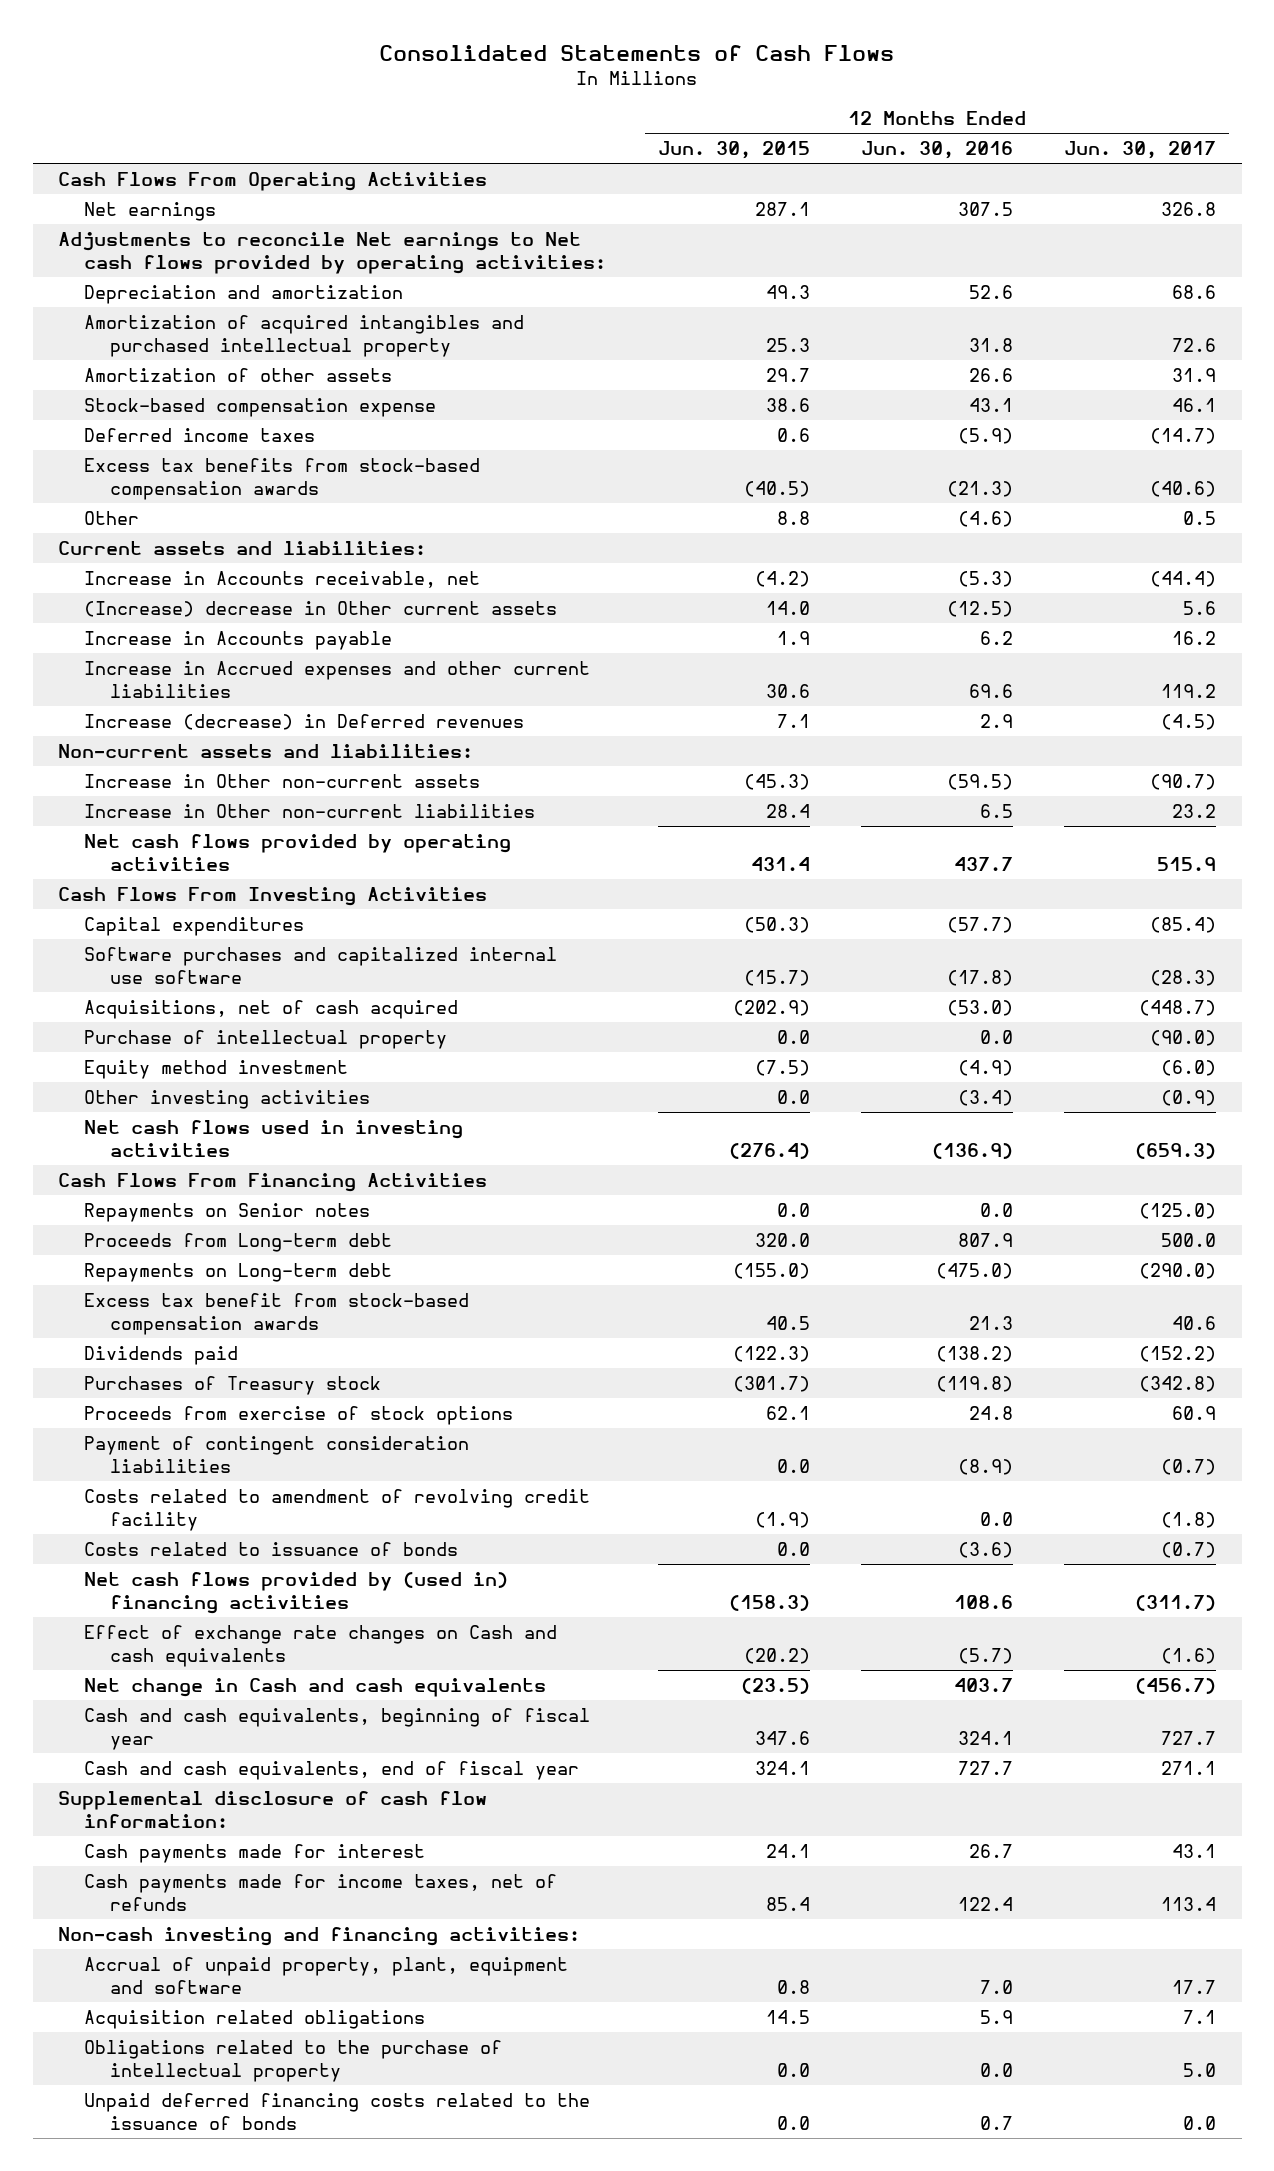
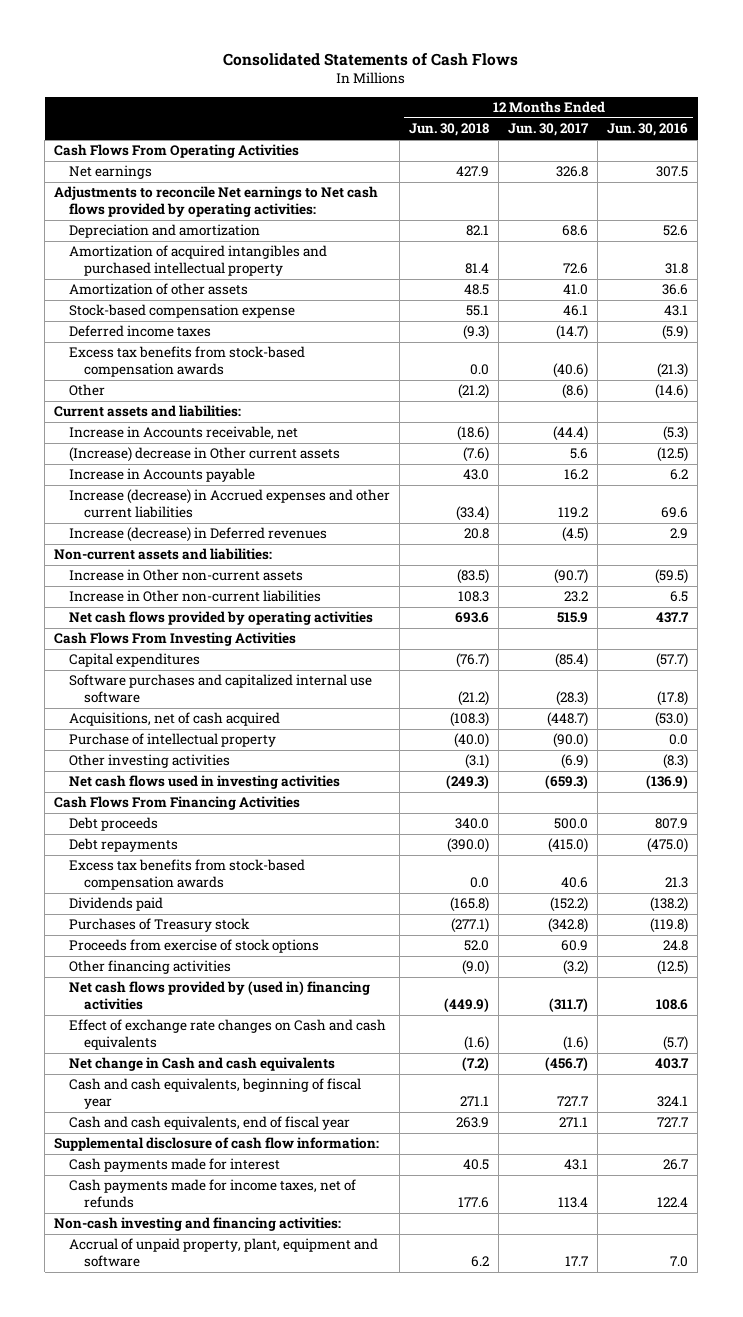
[657,140,810,159] Jun. 30, 2015 -> none
none -> [409,123,490,137] Jun. 30, 2018
[968,367,1013,382] 26.6 -> [662,284,689,296] 36.6
[1172,367,1217,382] 31.9 -> [563,284,589,296] 41.0
[957,510,1013,527] (4.6) -> [655,384,689,400] (14.6)
[1183,510,1217,525] 0.5 -> [562,384,589,400] (8.6)
[84,660,591,698] Increase in Accrued expenses and other current liabilities -> [68,489,390,519] Increase (decrease) in Accrued expenses and other current liabilities
[84,1059,349,1079] Equity method investment -> none
[957,1089,1013,1106] (3.4) -> [663,754,689,770] (8.3)
[1161,1089,1217,1106] (0.9) -> [561,754,589,770] (6.9)
[84,1202,371,1222] Repayments on Senior notes -> none
[84,1232,393,1252] Proceeds from Long-term debt -> [68,817,158,832] Debt proceeds
[84,1262,393,1282] Repayments on Long-term debt -> [68,838,178,853] Debt repayments
[1139,1262,1217,1279] (290.0) -> [548,838,589,854] (415.0)
[84,1292,470,1335] Excess tax benefit from stock-based compensation awards -> [68,859,305,891] Excess tax benefits from stock-based compensation awards
[84,1435,470,1473] Payment of contingent consideration liabilities -> none
[84,1488,591,1531] Costs related to amendment of revolving credit facility -> none
[84,1541,459,1556] Costs related to issuance of bonds -> none
none -> [68,960,231,975] Other financing activities
[84,2009,426,2029] Acquisition related obligations -> none
[84,2039,503,2082] Obligations related to the purchase of intellectual property -> none
[84,2092,591,2130] Unpaid deferred financing costs related to the issuance of bonds -> none

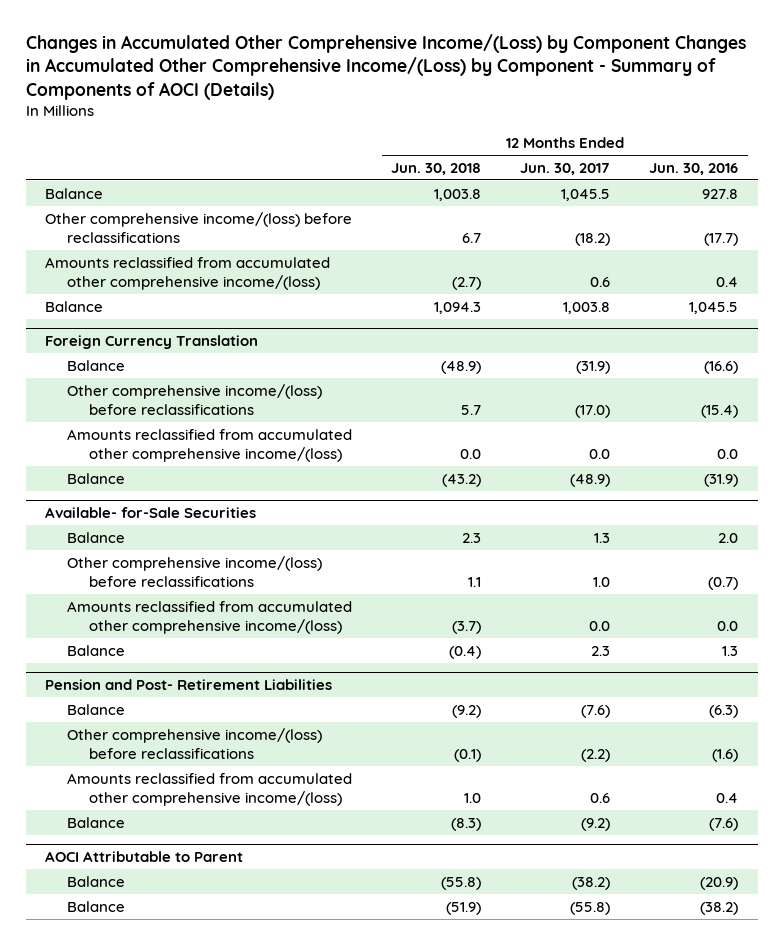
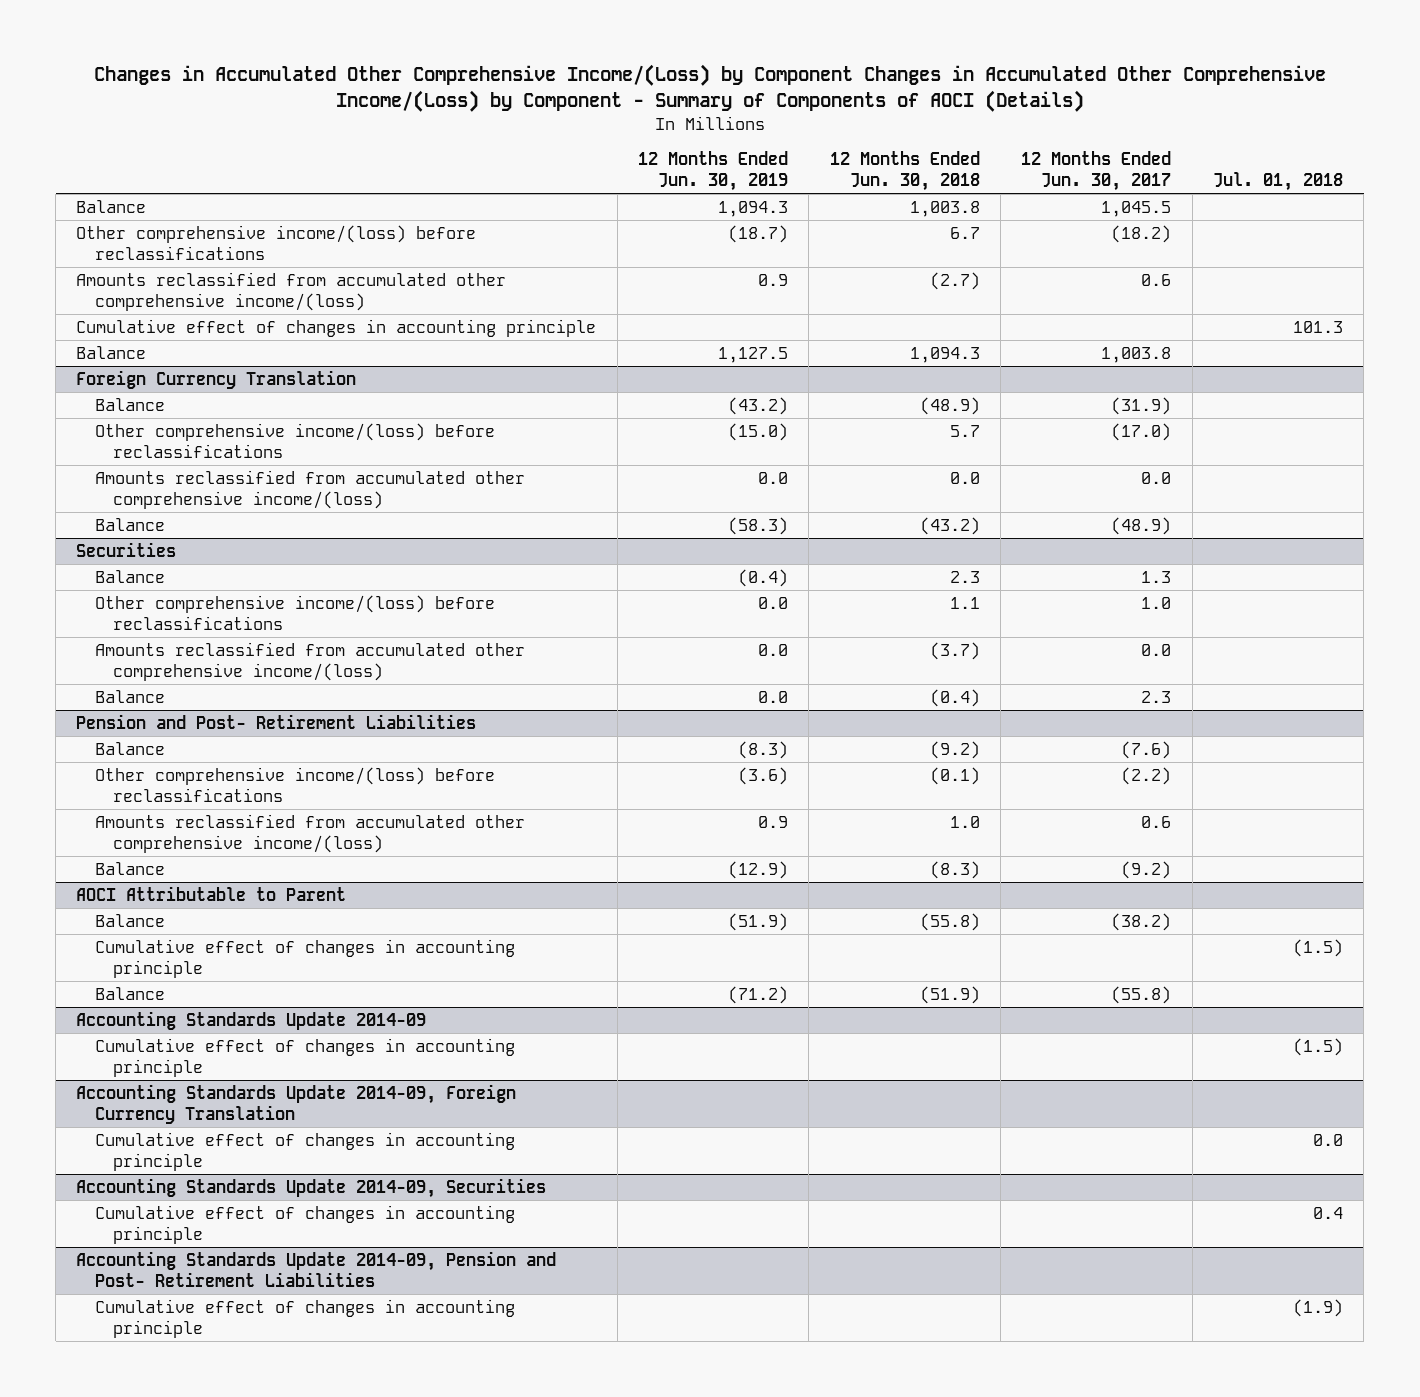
[649,162,739,175] Jun. 30, 2016 -> none
none -> [638,151,789,191] 12 Months Ended Jun. 30, 2019
none -> [1213,171,1344,191] Jul. 01, 2018
none -> [76,318,597,337] Cumulative effect of changes in accounting principle
[45,507,257,519] Available- for-Sale Securities -> [76,541,177,557] Securities
none -> [94,938,515,978] Cumulative effect of changes in accounting principle
none -> [76,1010,427,1030] Accounting Standards Update 2014-09
none -> [94,1037,515,1077] Cumulative effect of changes in accounting principle
none -> [76,1083,517,1124] Accounting Standards Update 2014-09, Foreign Currency Translation
none -> [94,1131,515,1171] Cumulative effect of changes in accounting principle
none -> [76,1177,547,1198] Accounting Standards Update 2014-09, Securities
none -> [94,1204,515,1244] Cumulative effect of changes in accounting principle
none -> [76,1250,557,1287] Accounting Standards Update 2014-09, Pension and Post- Retirement Liabilities
none -> [94,1298,515,1338] Cumulative effect of changes in accounting principle

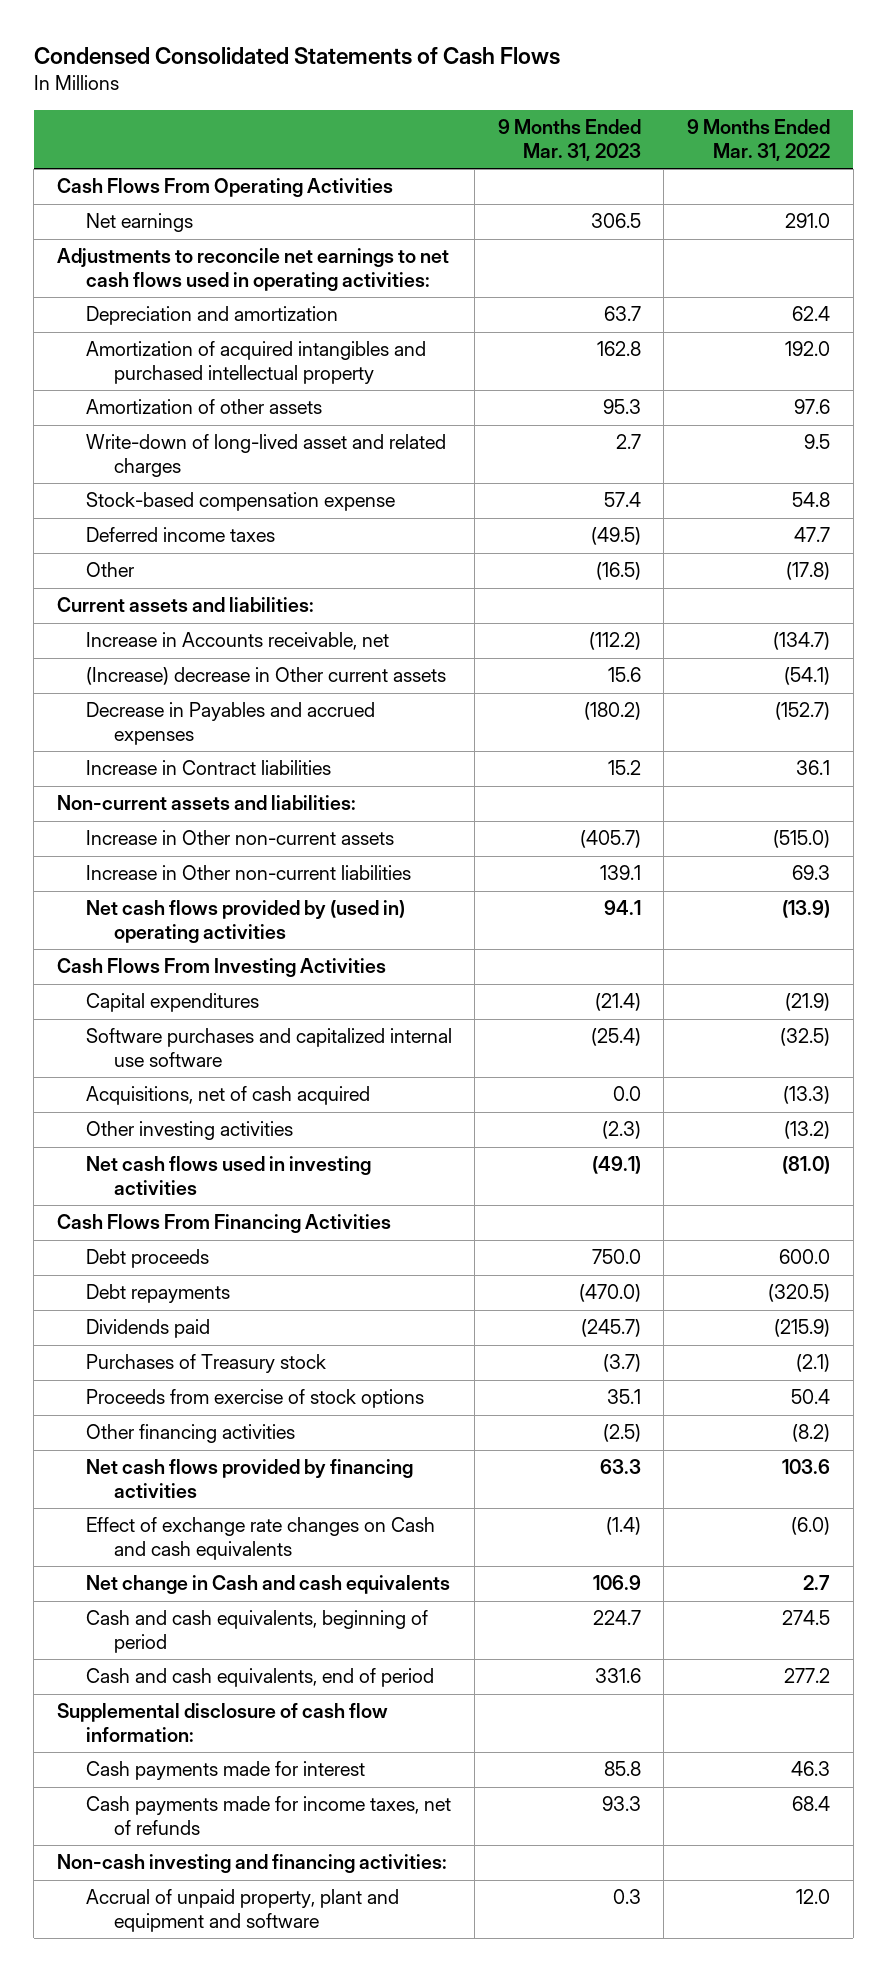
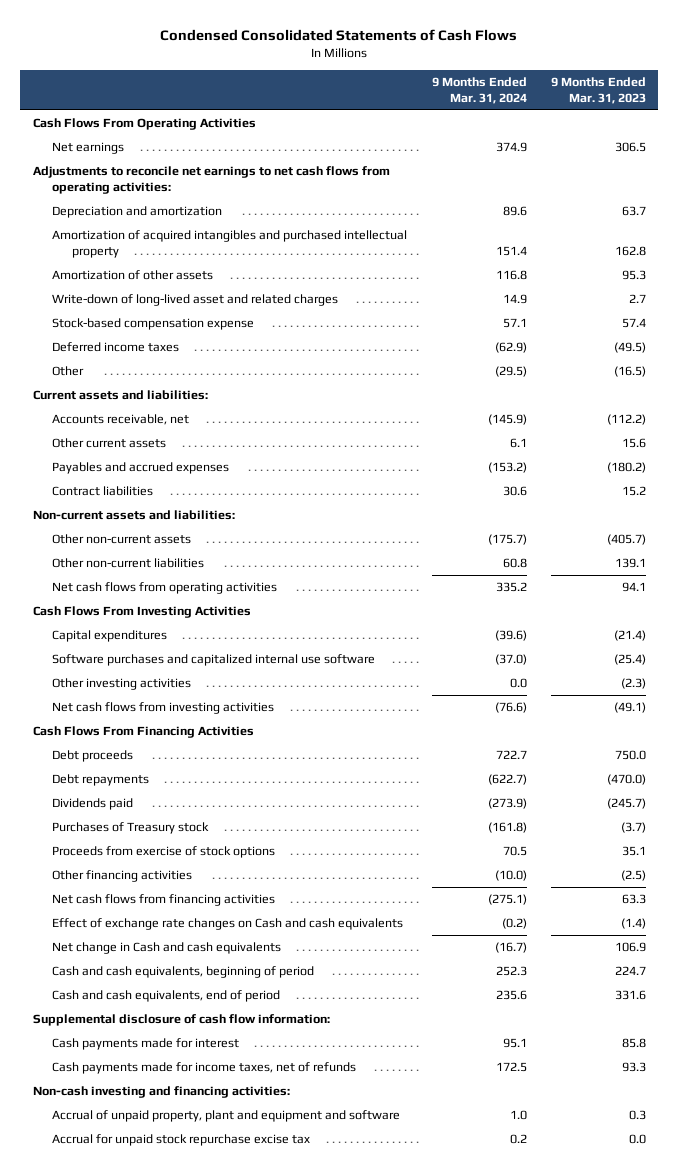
[687,118,831,161] 9 Months Ended Mar. 31, 2022 -> none
none -> [431,76,527,104] 9 Months Ended Mar. 31, 2024
[56,248,449,292] Adjustments to reconcile net earnings to net cash flows used in operating activities: -> [32,166,390,195] Adjustments to reconcile net earnings to net cash flows from operating activities:
[85,632,389,651] Increase in Accounts receivable, net -> [52,414,190,426] Accounts receivable, net
[85,667,446,686] (Increase) decrease in Other current assets -> [52,438,167,449] Other current assets
[85,702,375,746] Decrease in Payables and accrued expenses -> [52,462,230,475] Payables and accrued expenses
[85,760,331,776] Increase in Contract liabilities -> [52,486,154,497] Contract liabilities
[85,830,394,846] Increase in Other non-current assets -> [52,534,192,545] Other non-current assets
[85,865,411,881] Increase in Other non-current liabilities -> [52,558,205,569] Other non-current liabilities
[85,900,405,944] Net cash flows provided by (used in) operating activities -> [52,582,278,595] Net cash flows from operating activities
[85,1086,370,1106] Acquisitions, net of cash acquired -> none
[85,1156,371,1196] Net cash flows used in investing activities -> [52,702,275,715] Net cash flows from investing activities
[85,1459,413,1499] Net cash flows provided by financing activities -> [52,894,276,907] Net cash flows from financing activities
none -> [52,1134,311,1147] Accrual for unpaid stock repurchase excise tax

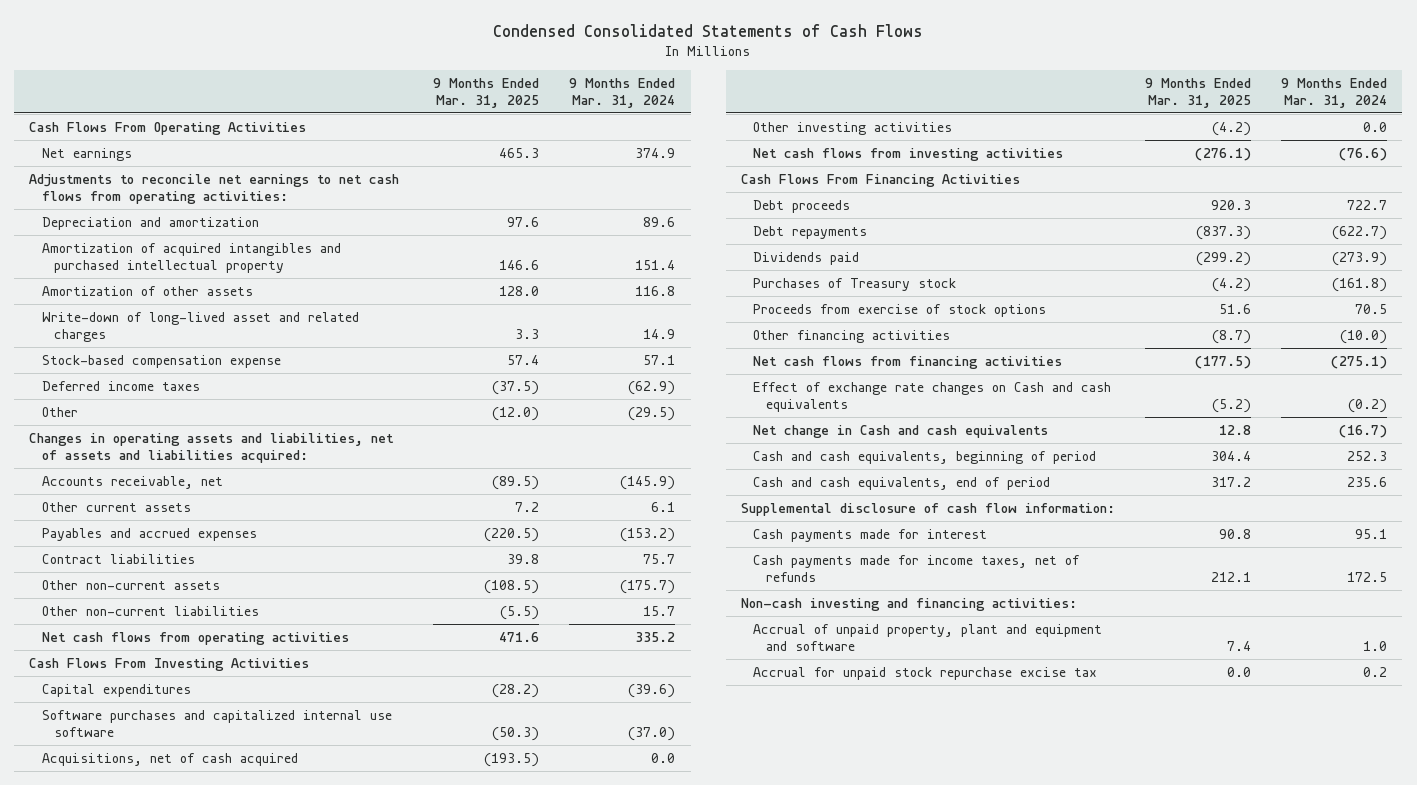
[550,76,646,104] 9 Months Ended Mar. 31, 2023 -> none
none -> [433,77,540,108] 9 Months Ended Mar. 31, 2025
[32,390,208,401] Current assets and liabilities: -> none
none -> [29,432,395,463] Changes in operating assets and liabilities, net of assets and liabilities acquired:
[32,510,235,521] Non-current assets and liabilities: -> none
[502,486,527,497] 30.6 -> [643,553,676,564] 75.7
[502,558,527,569] 60.8 -> [643,605,676,616] 15.7
none -> [41,752,298,766] Acquisitions, net of cash acquired

